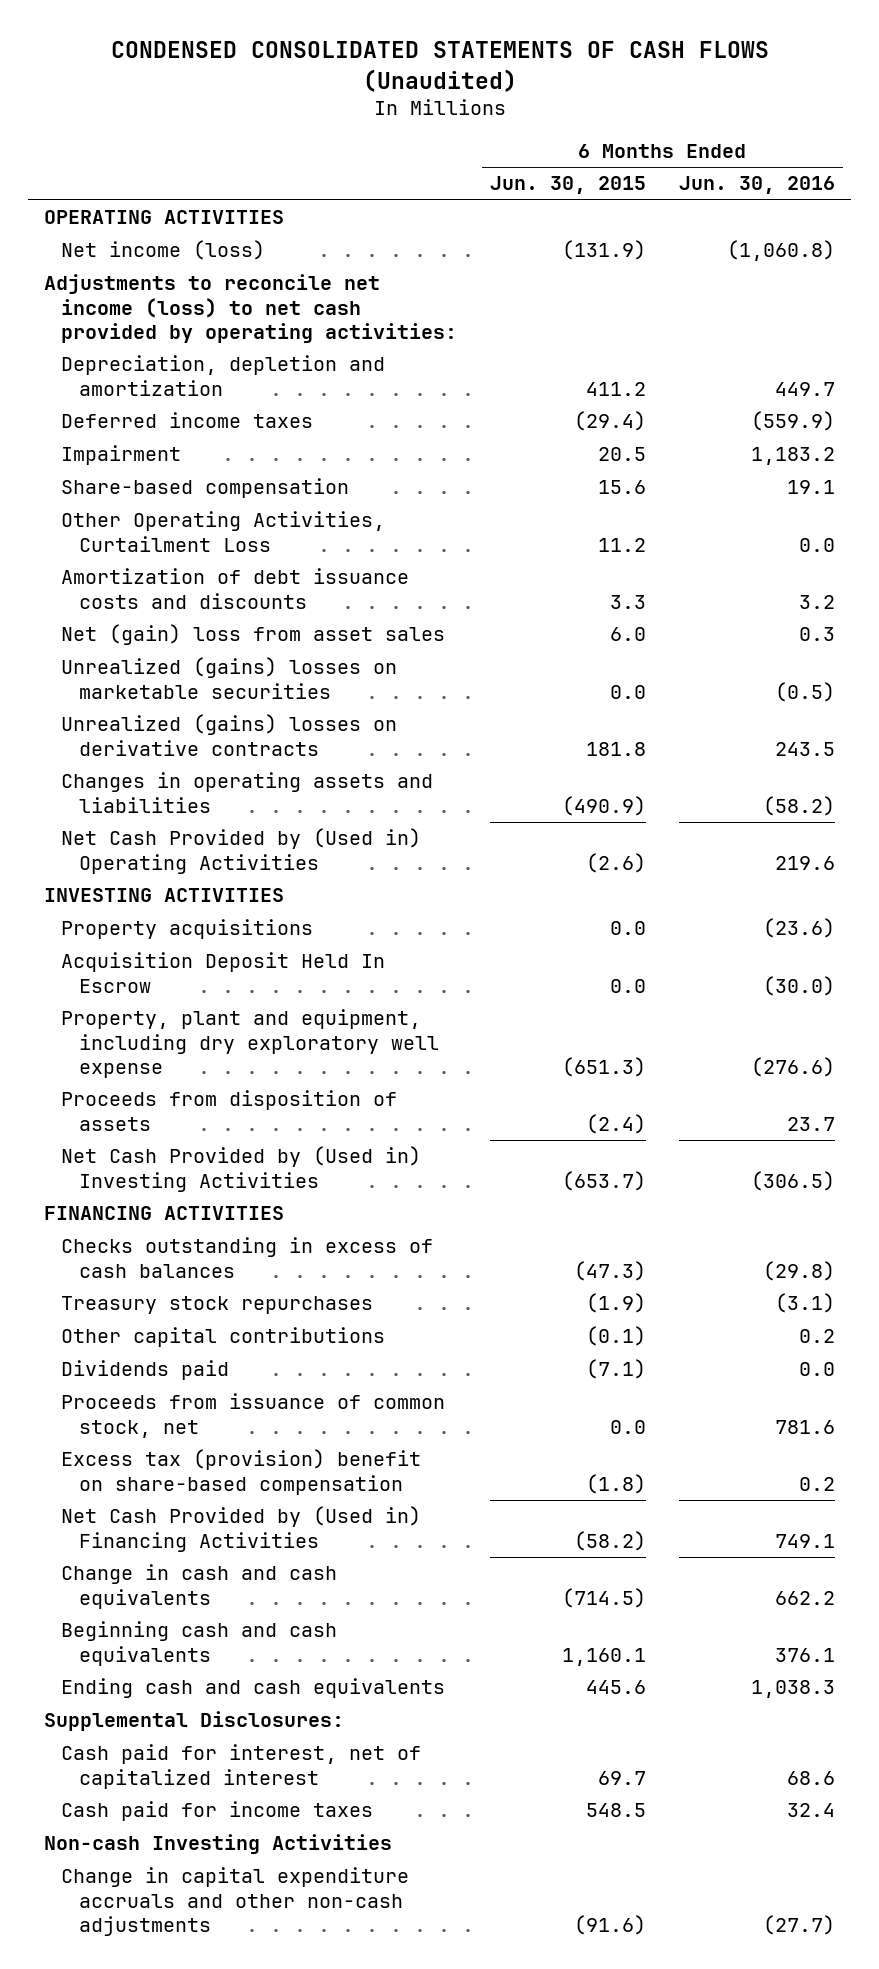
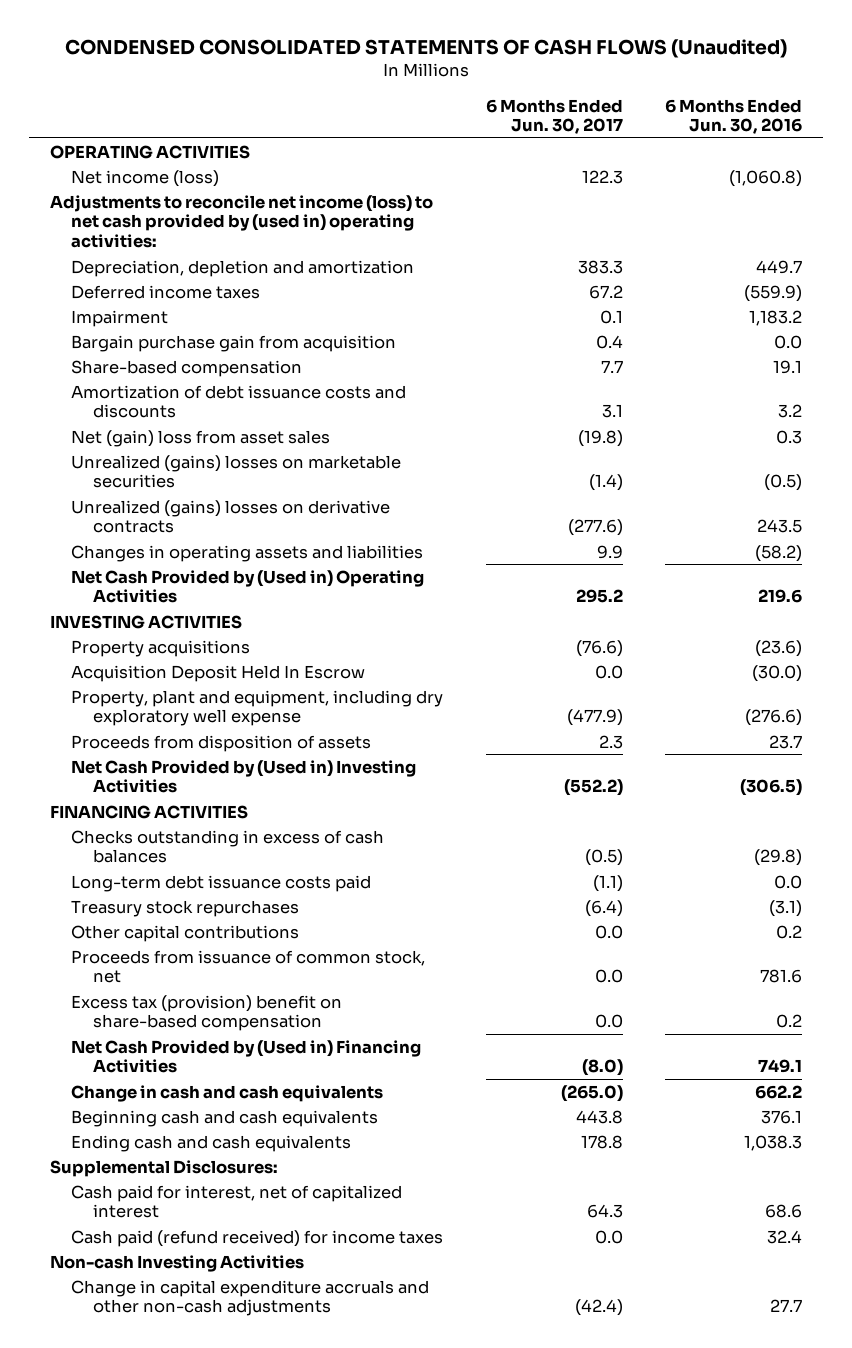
[490,176,647,195] Jun. 30, 2015 -> none
none -> [485,98,623,135] 6 Months Ended Jun. 30, 2017
[44,274,458,343] Adjustments to reconcile net income (loss) to net cash provided by operating activities: -> [49,194,433,249] Adjustments to reconcile net income (loss) to net cash provided by (used in) operating activities:
none -> [71,334,397,352] Bargain purchase gain from acquisition
[61,511,386,552] Other Operating Activities, Curtailment Loss -> none
none -> [71,874,372,892] Long-term debt issuance costs paid
[61,1360,230,1381] Dividends paid -> none
[61,1801,374,1822] Cash paid for income taxes -> [71,1229,444,1247] Cash paid (refund received) for income taxes
[762,1914,835,1935] (27.7) -> [770,1299,803,1313] 27.7

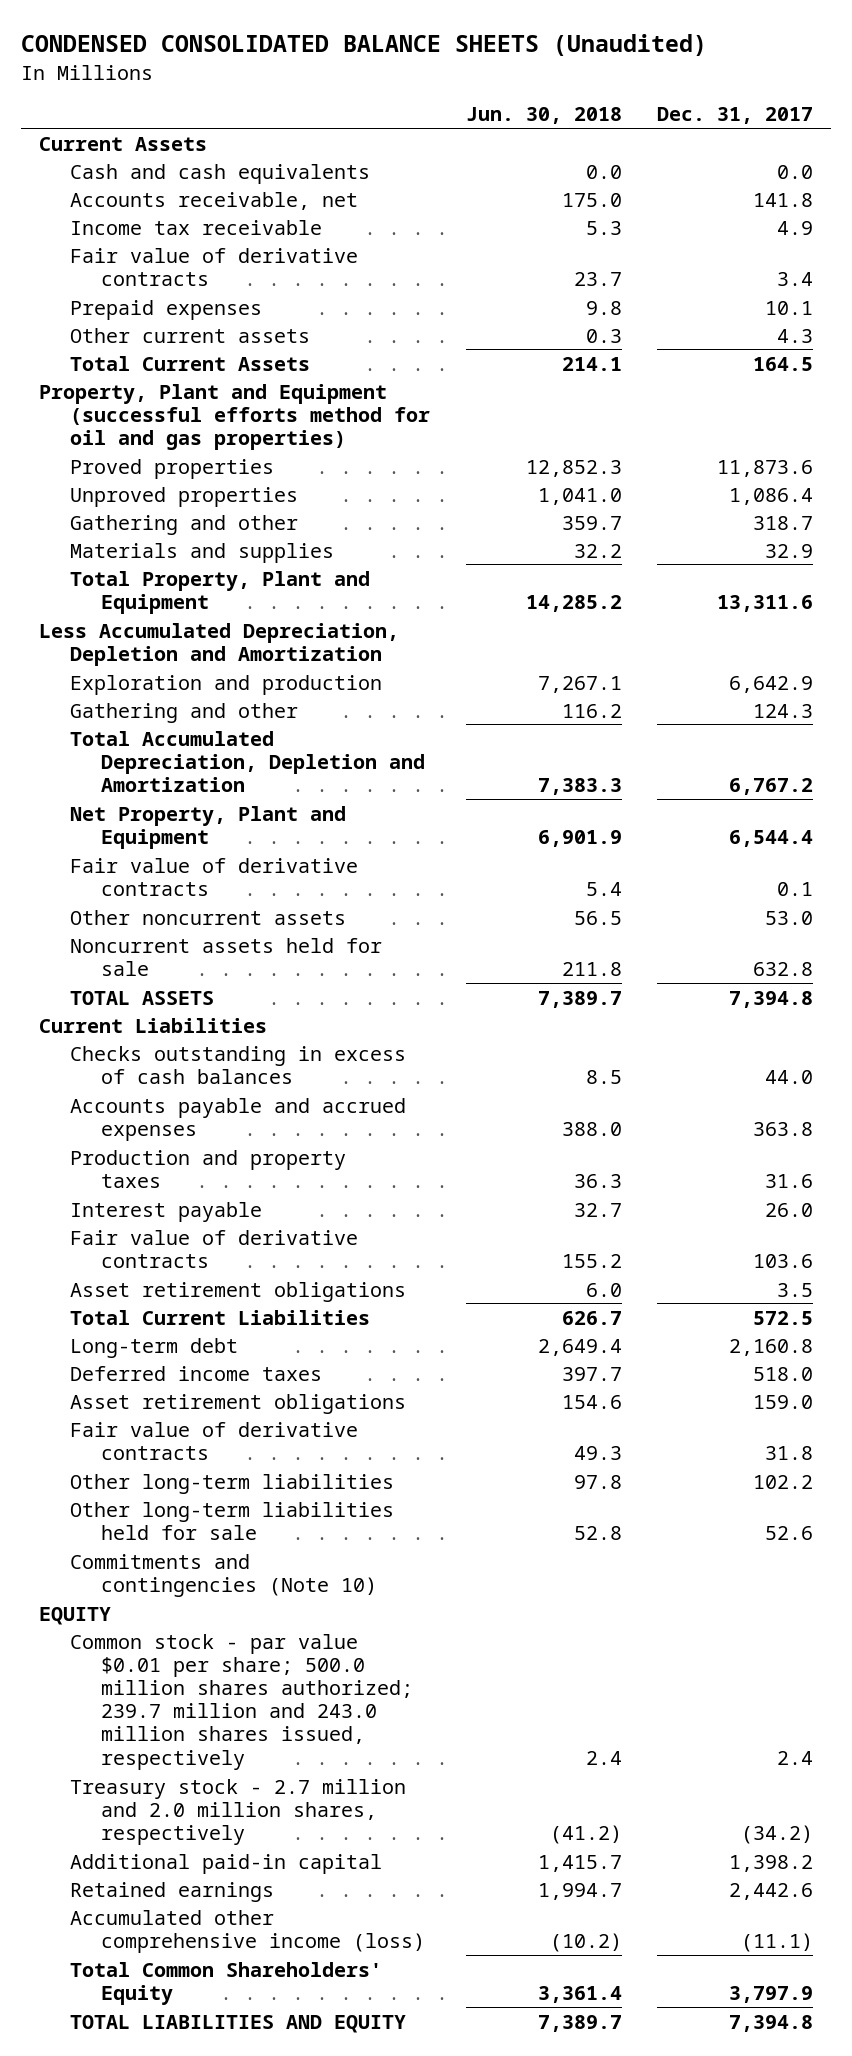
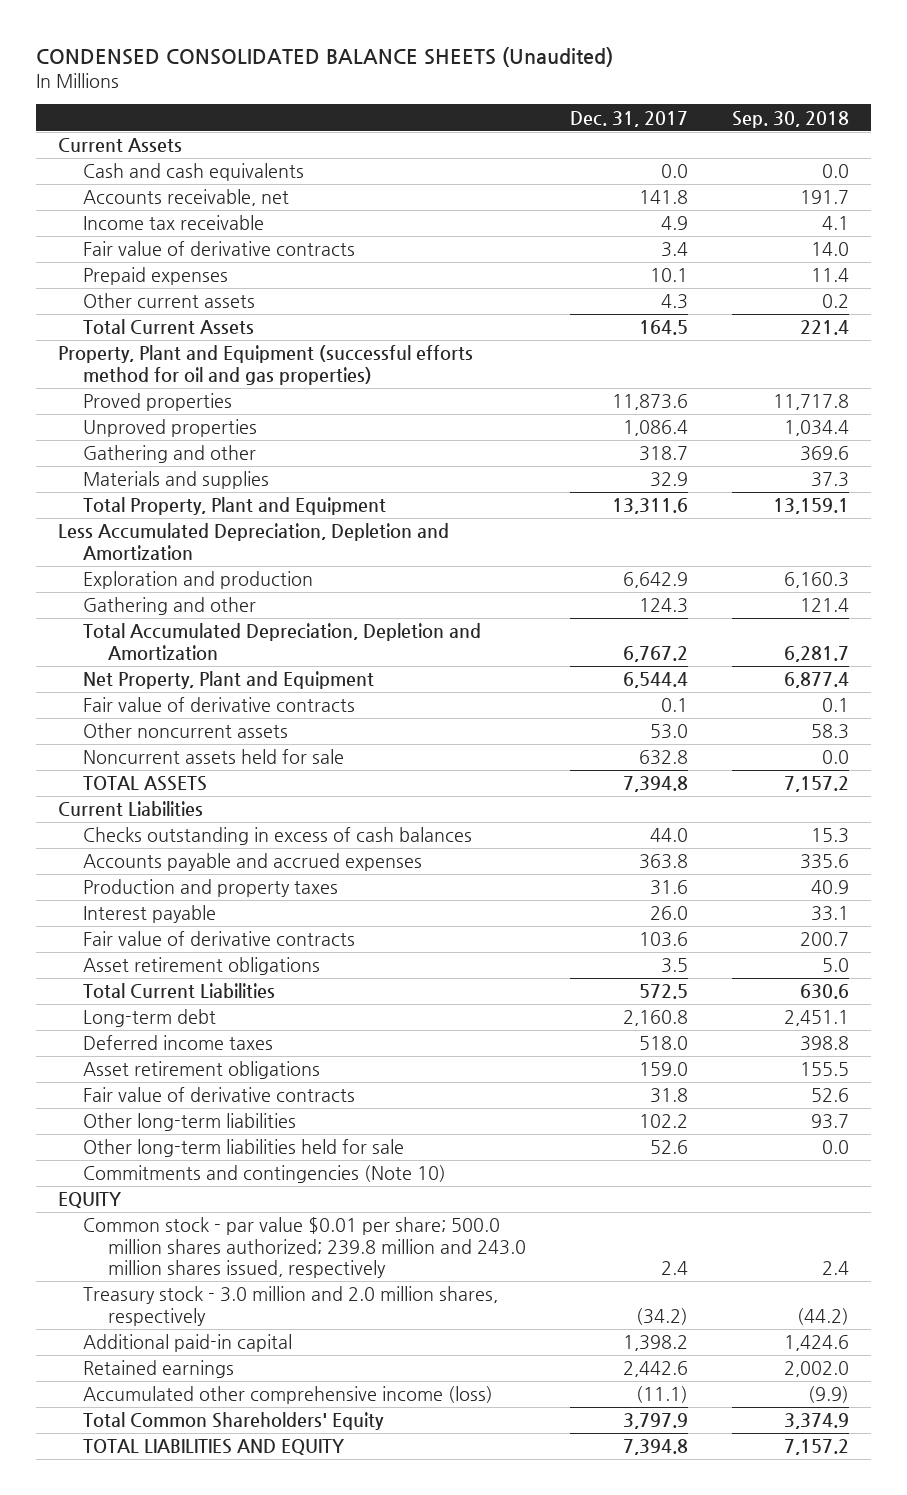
[465,107,622,125] Jun. 30, 2018 -> none
none -> [731,110,849,128] Sep. 30, 2018
[70,1633,414,1770] Common stock - par value $0.01 per share; 500.0 million shares authorized; 239.7 million and 243.0 million shares issued, respectively -> [83,1217,526,1279] Common stock - par value $0.01 per share; 500.0 million shares authorized; 239.8 million and 243.0 million shares issued, respectively
[70,1778,407,1845] Treasury stock - 2.7 million and 2.0 million shares, respectively -> [83,1286,499,1326] Treasury stock - 3.0 million and 2.0 million shares, respectively

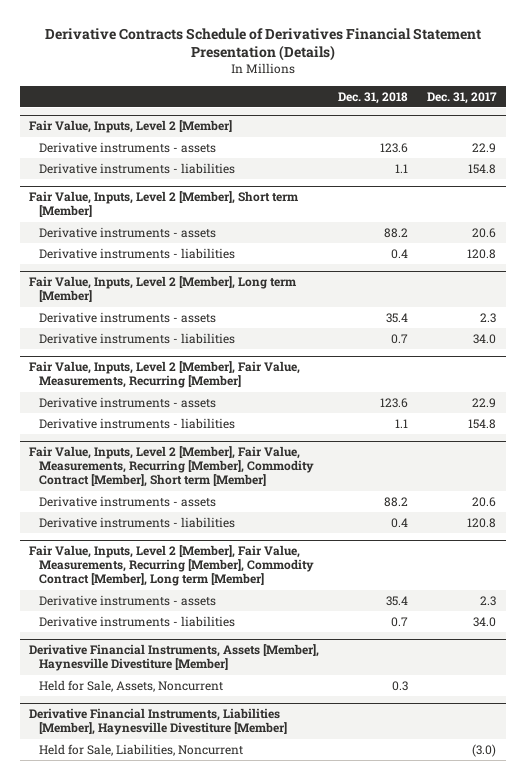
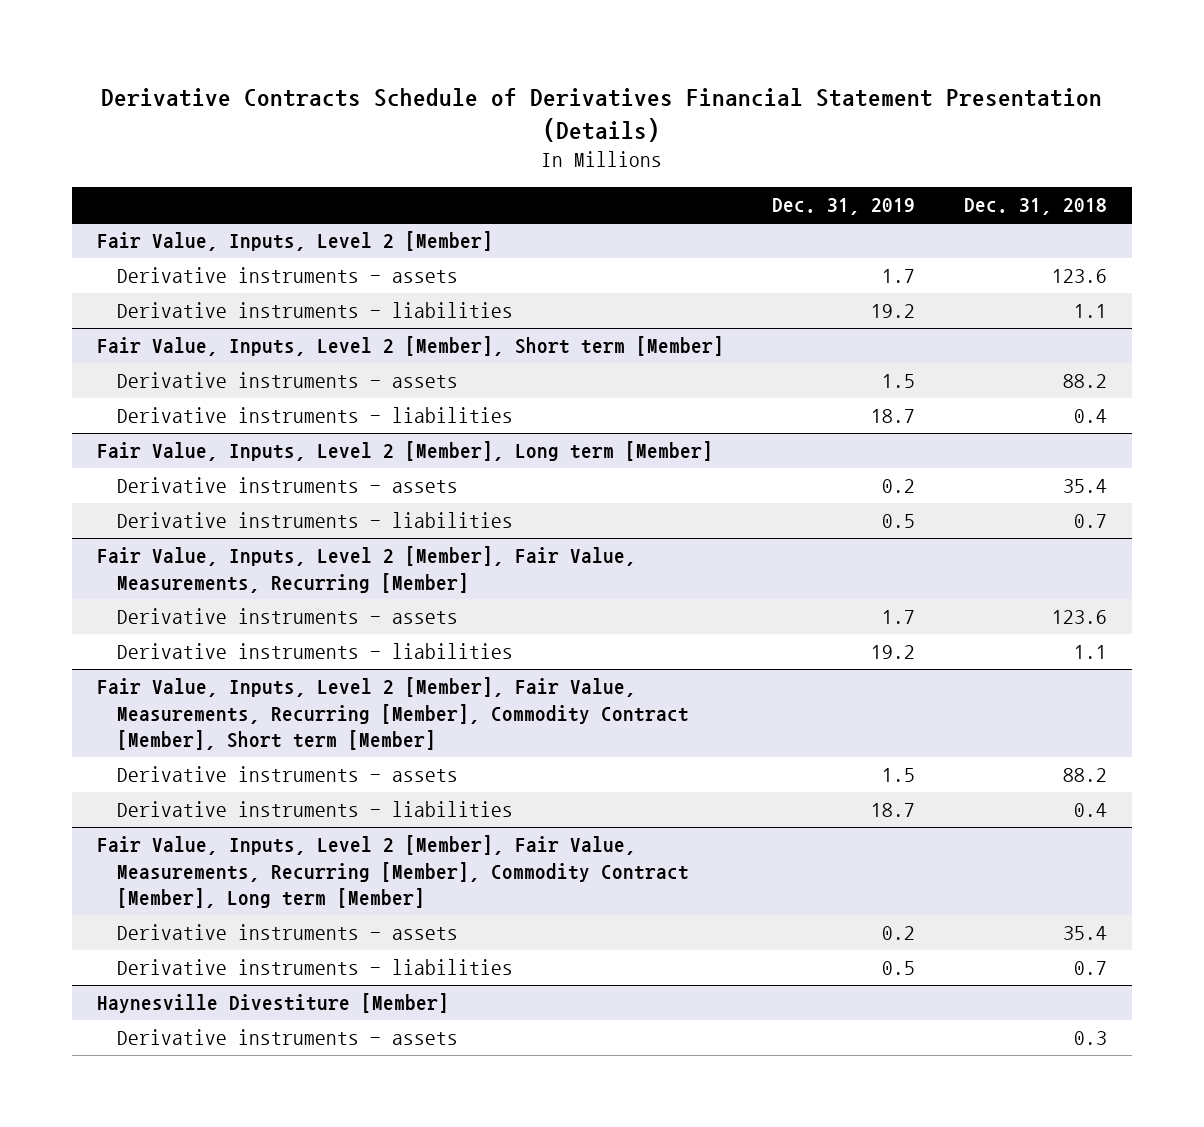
[427,91,498,104] Dec. 31, 2017 -> none
none -> [772,198,916,216] Dec. 31, 2019
[29,644,320,672] Derivative Financial Instruments, Assets [Member], Haynesville Divestiture [Member] -> none
[39,680,224,693] Held for Sale, Assets, Noncurrent -> none
[29,708,288,736] Derivative Financial Instruments, Liabilities [Member], Haynesville Divestiture [Member] -> none
[39,744,244,757] Held for Sale, Liabilities, Noncurrent -> none
none -> [96,993,449,1014] Haynesville Divestiture [Member]
none -> [116,1029,458,1046] Derivative instruments - assets

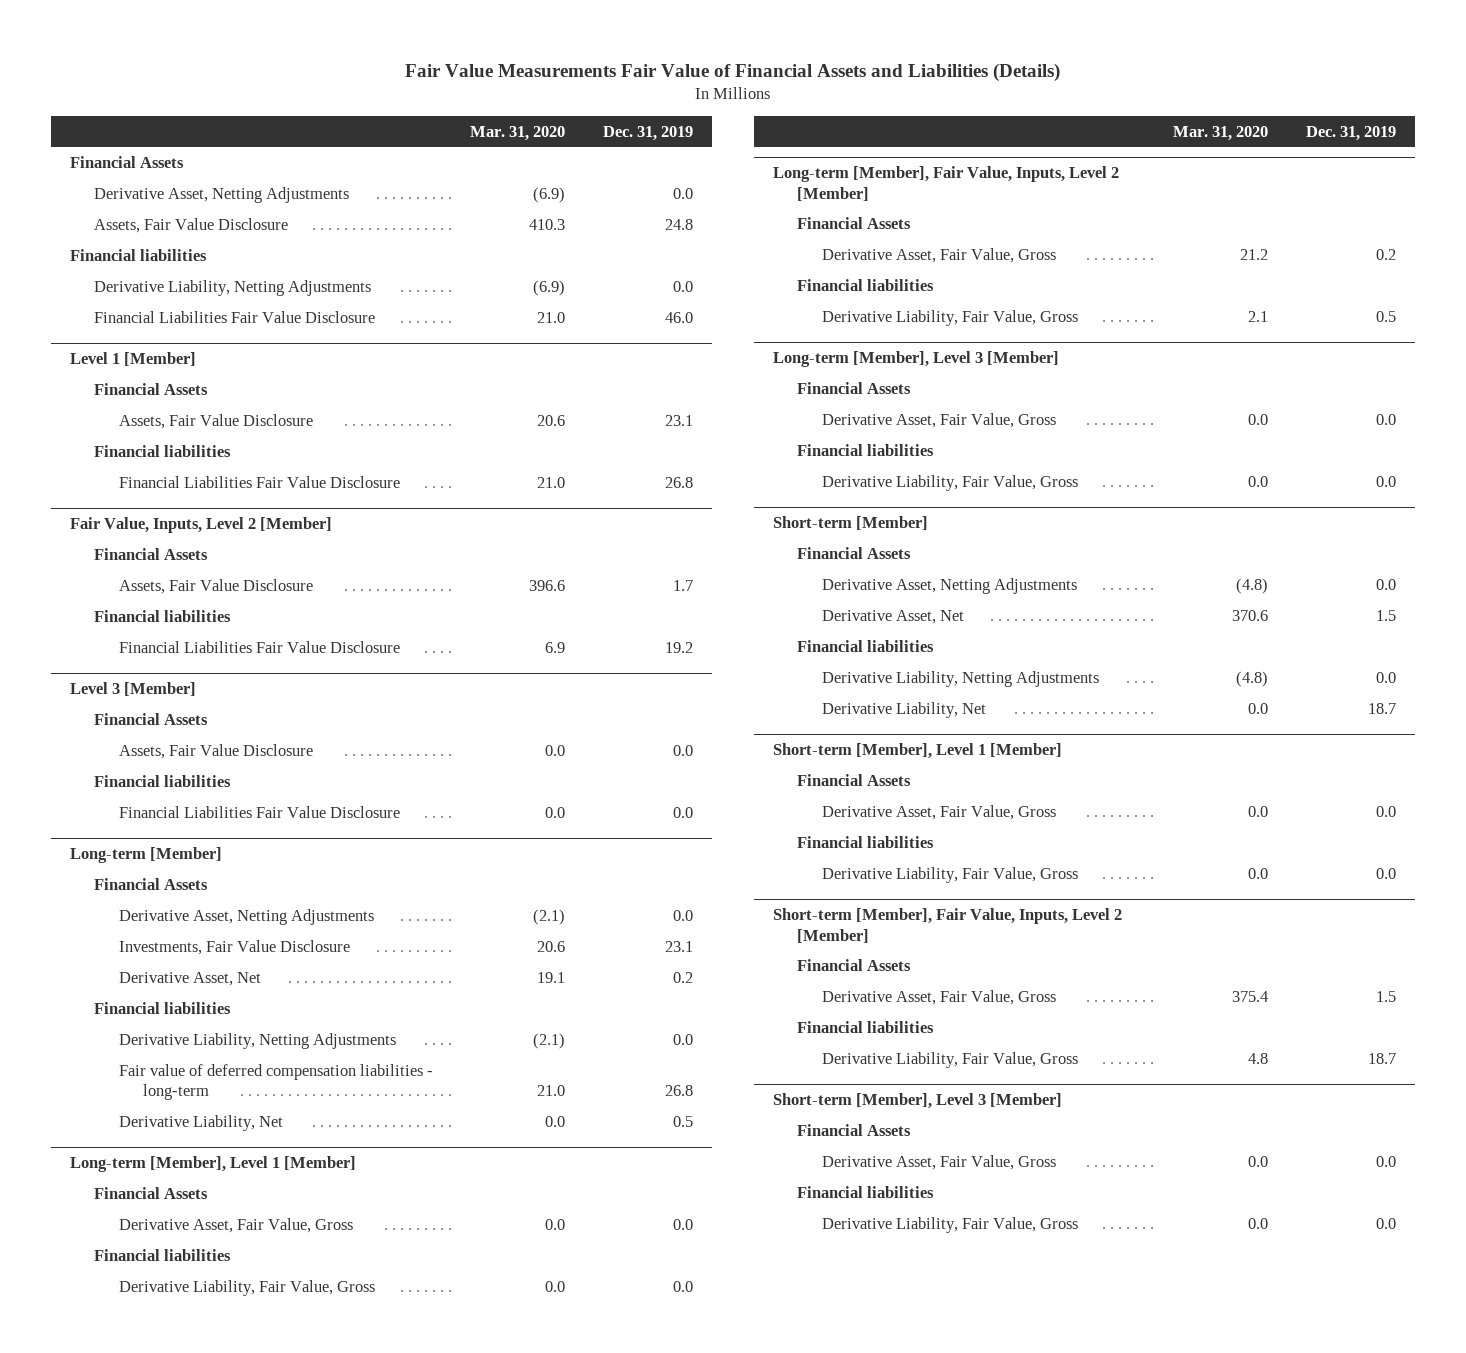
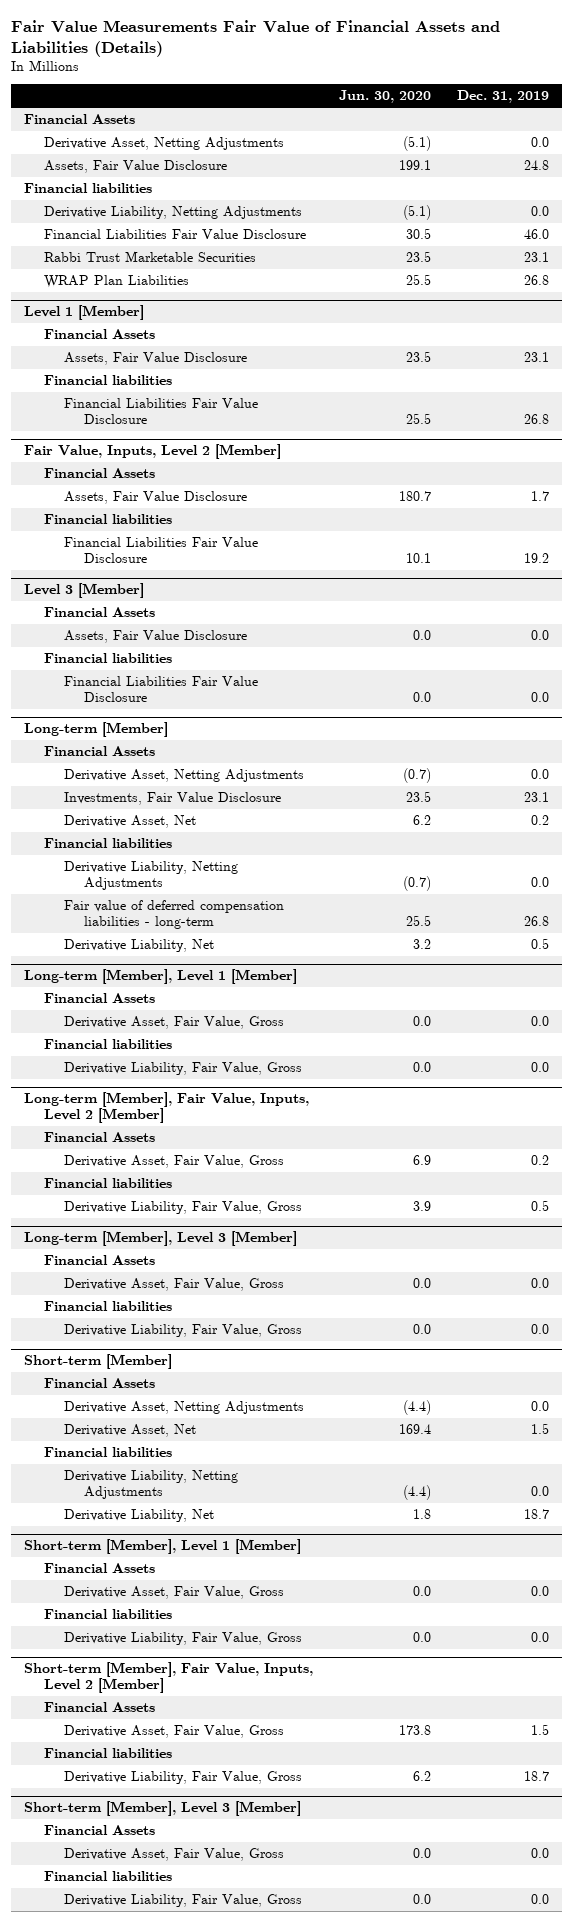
[470,125,566,141] Mar. 31, 2020 -> none
none -> [339,90,432,104] Jun. 30, 2020
none -> [44,251,257,263] Rabbi Trust Marketable Securities
none -> [44,275,190,289] WRAP Plan Liabilities

